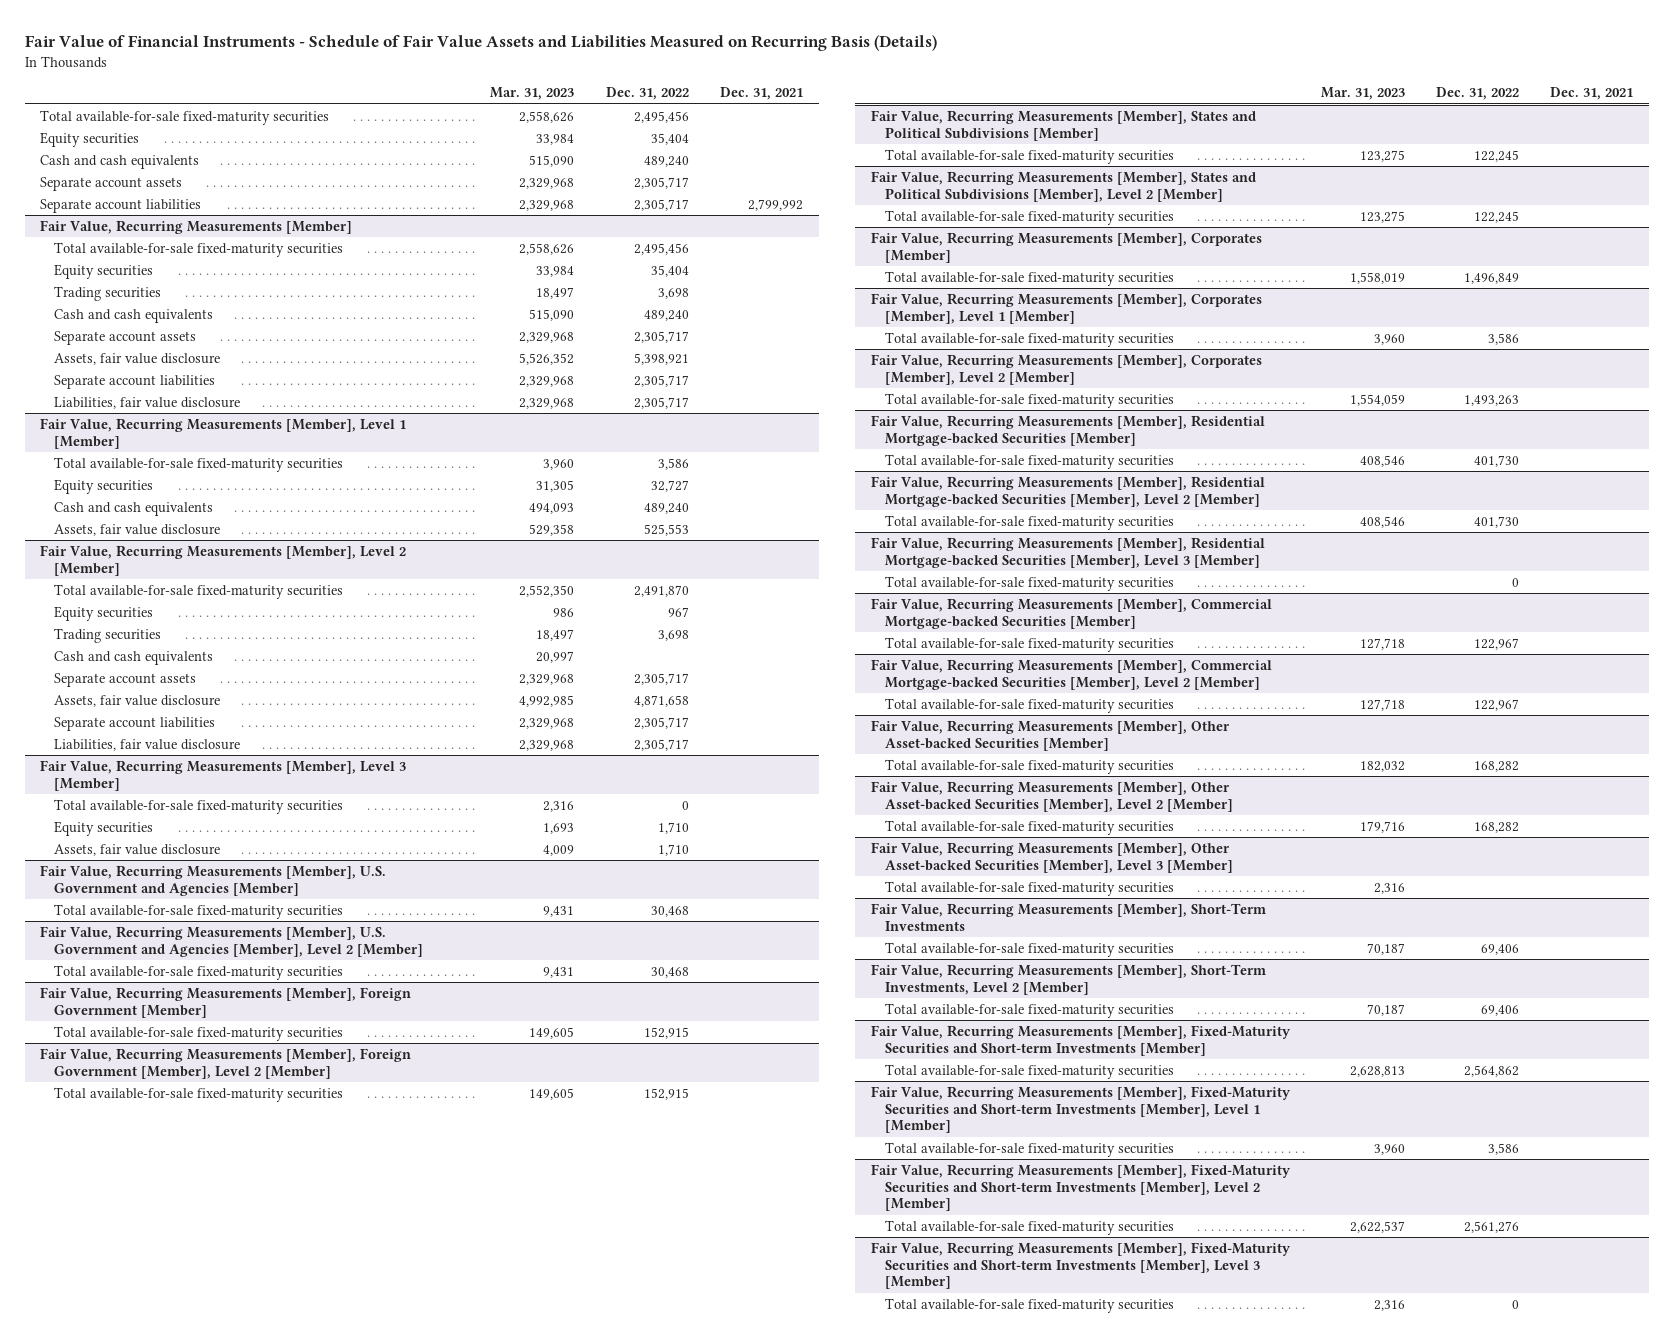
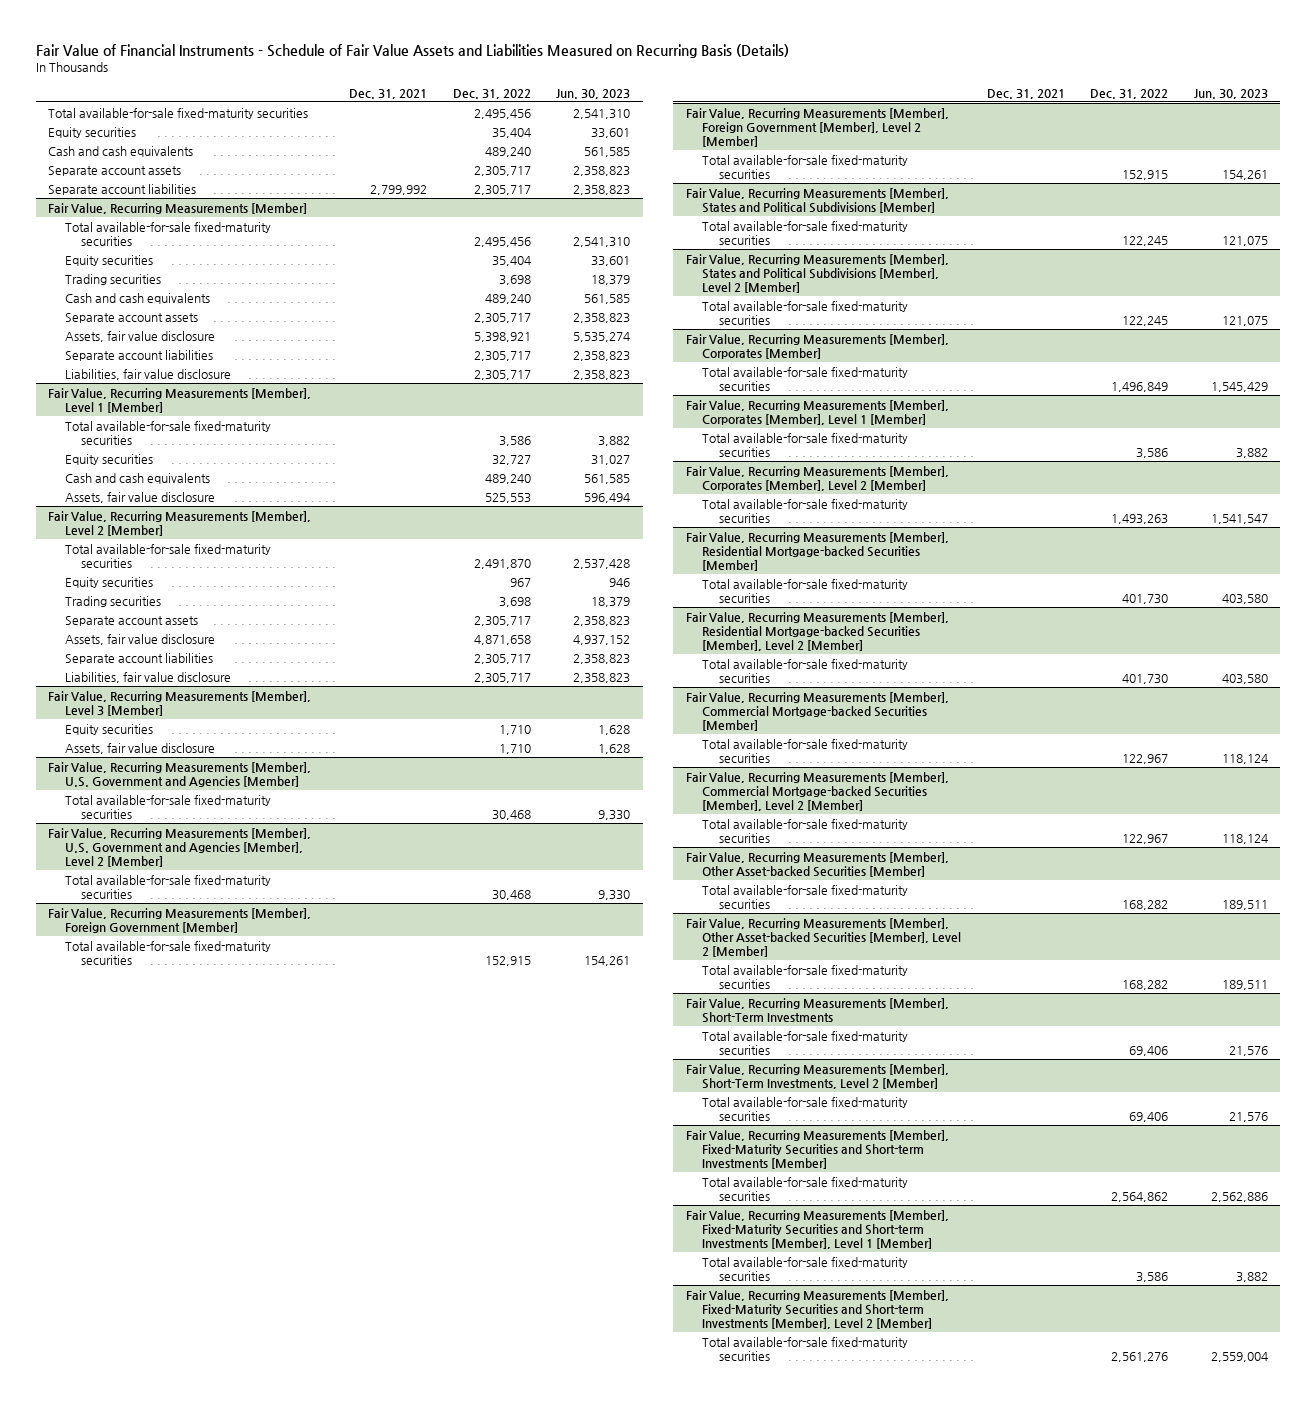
[490,87,575,101] Mar. 31, 2023 -> none
none -> [556,88,631,99] Jun. 30, 2023
[54,650,214,665] Cash and cash equivalents -> none
[54,798,344,814] Total available-for-sale fixed-maturity securities -> none
[870,536,1265,568] Fair Value, Recurring Measurements [Member], Residential Mortgage-backed Securities [Member], Level 3 [Member] -> none
[884,575,1174,591] Total available-for-sale fixed-maturity securities -> none
[870,841,1233,873] Fair Value, Recurring Measurements [Member], Other Asset-backed Securities [Member], Level 3 [Member] -> none
[884,880,1174,896] Total available-for-sale fixed-maturity securities -> none
[870,1241,1291,1290] Fair Value, Recurring Measurements [Member], Fixed-Maturity Securities and Short-term Investments [Member], Level 3 [Member] -> none
[884,1297,1174,1313] Total available-for-sale fixed-maturity securities -> none

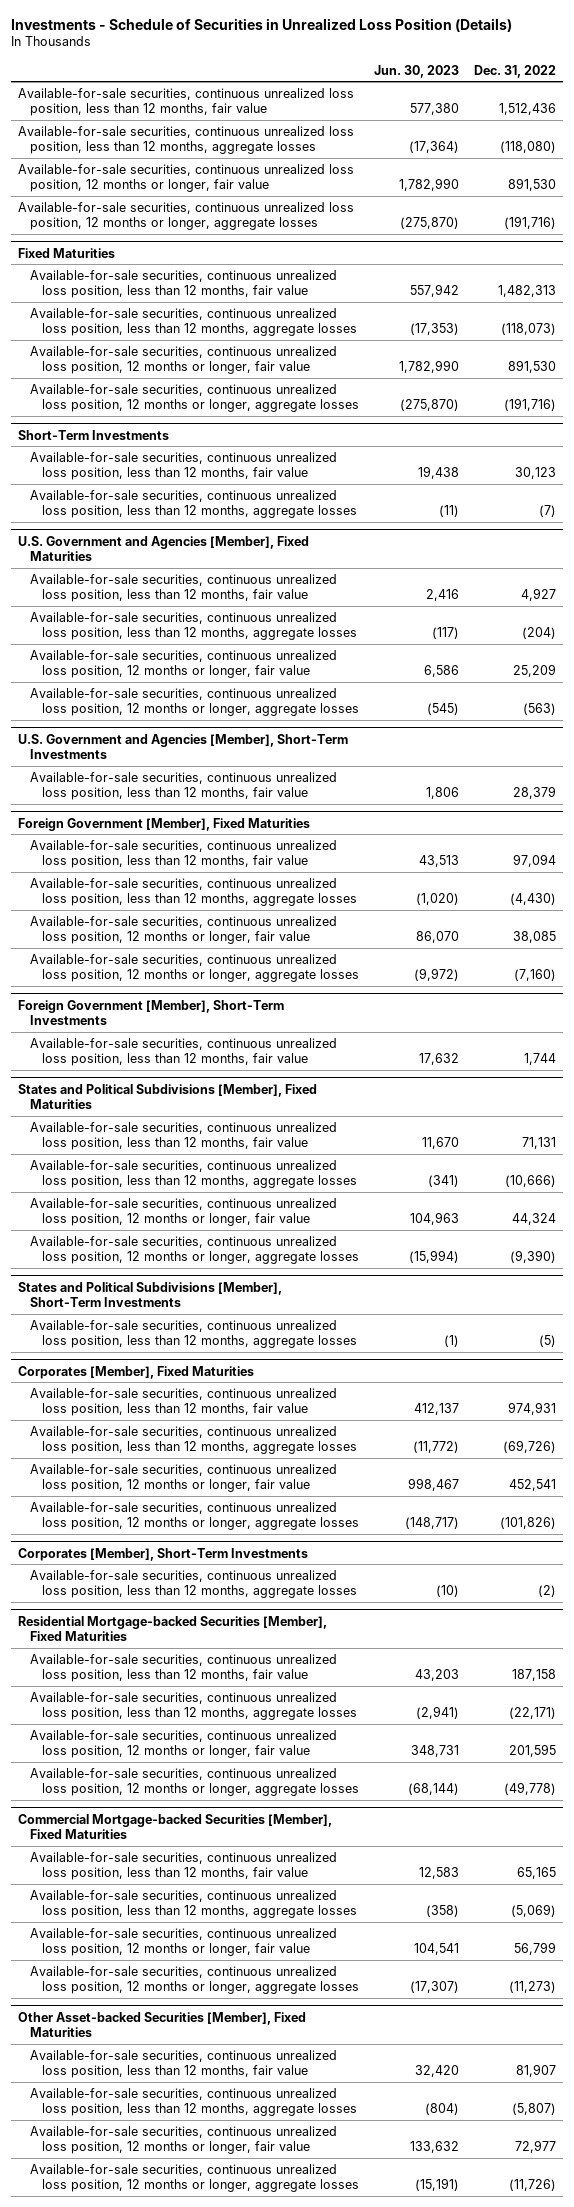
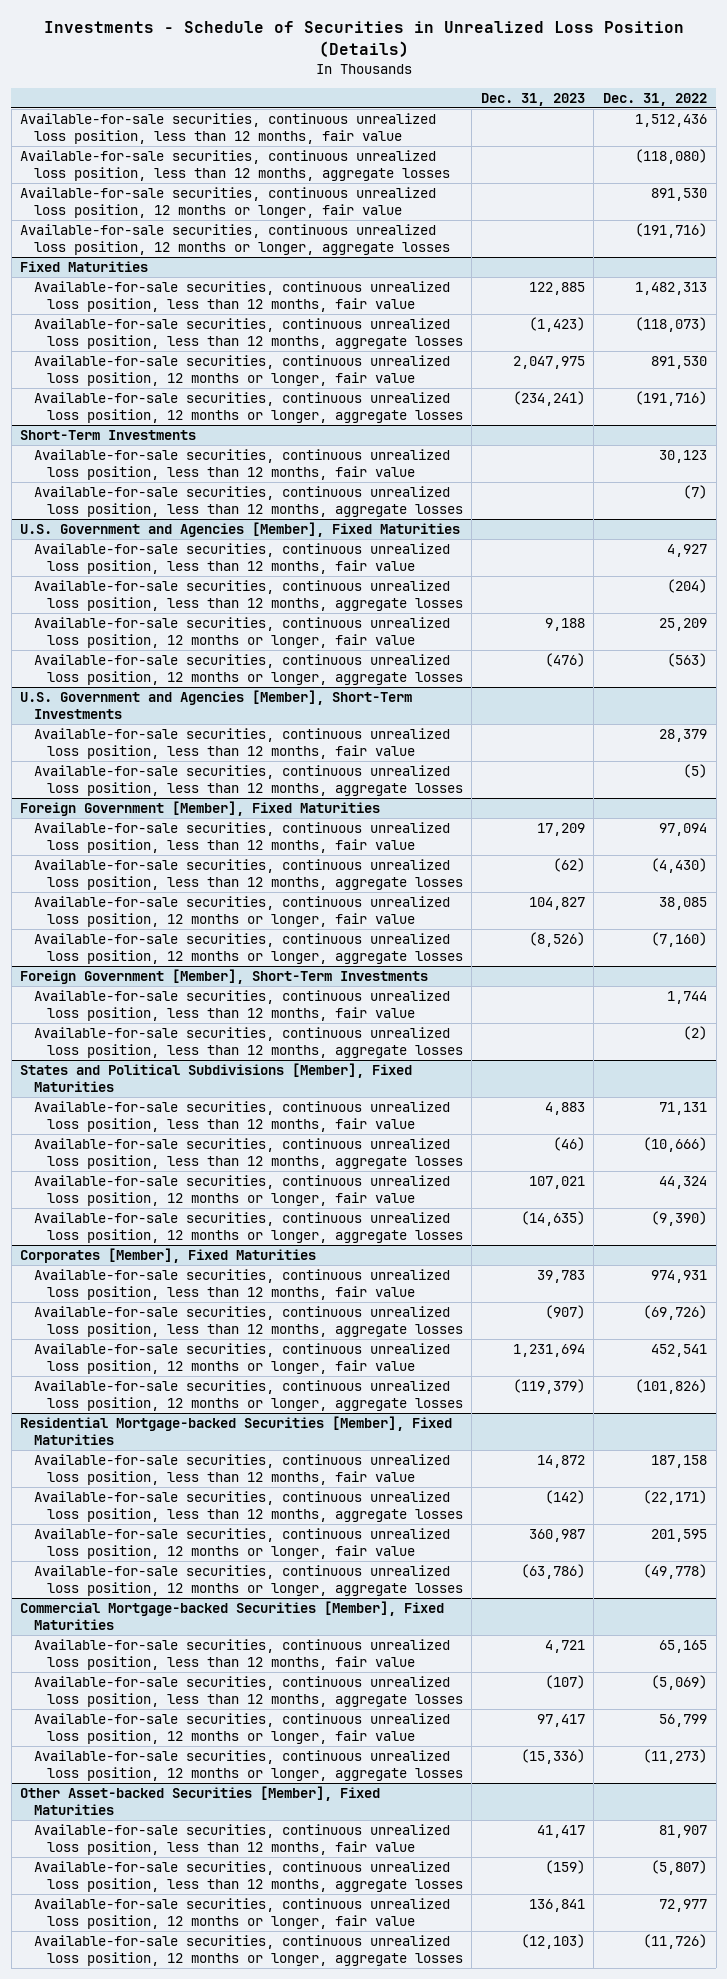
[374,64,460,78] Jun. 30, 2023 -> none
none -> [480,92,585,106] Dec. 31, 2023
none -> [33,765,463,796] Available-for-sale securities, continuous unrealized loss position, less than 12 months, aggregate losses
none -> [33,1027,463,1058] Available-for-sale securities, continuous unrealized loss position, less than 12 months, aggregate losses
[18,1281,283,1308] States and Political Subdivisions [Member], Short-Term Investments -> none
[30,1319,358,1349] Available-for-sale securities, continuous unrealized loss position, less than 12 months, aggregate losses -> none
[18,1547,309,1561] Corporates [Member], Short-Term Investments -> none
[30,1569,358,1599] Available-for-sale securities, continuous unrealized loss position, less than 12 months, aggregate losses -> none

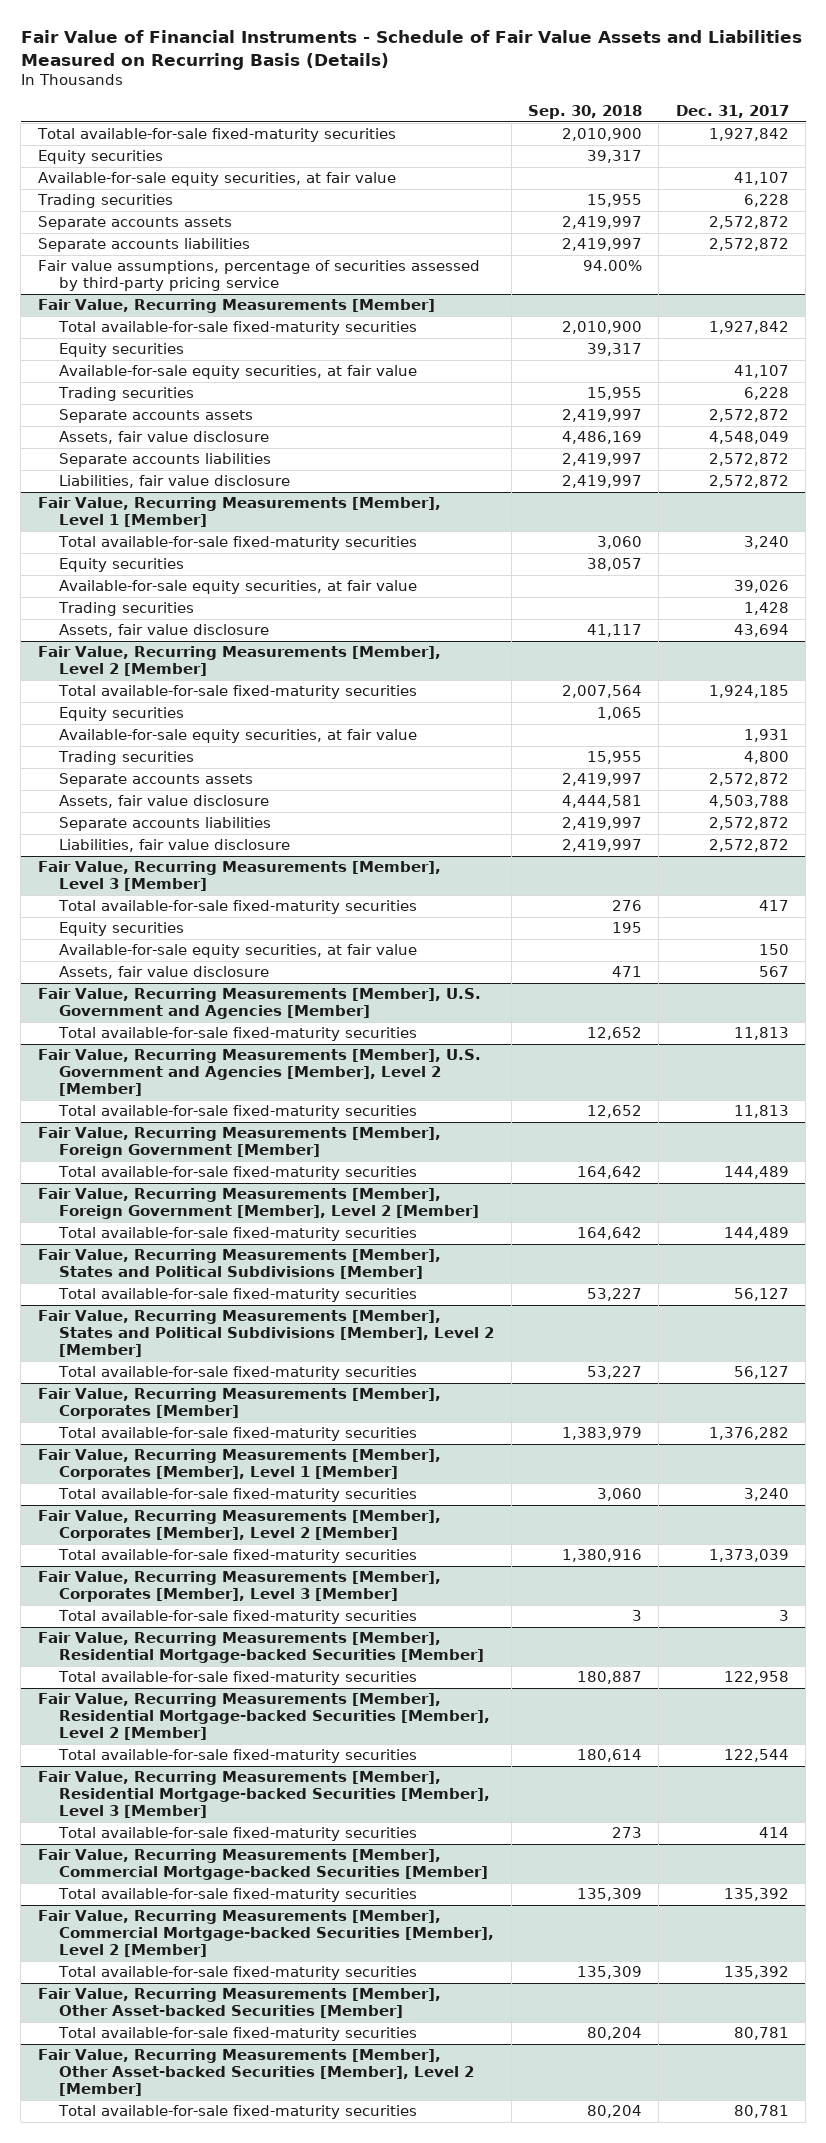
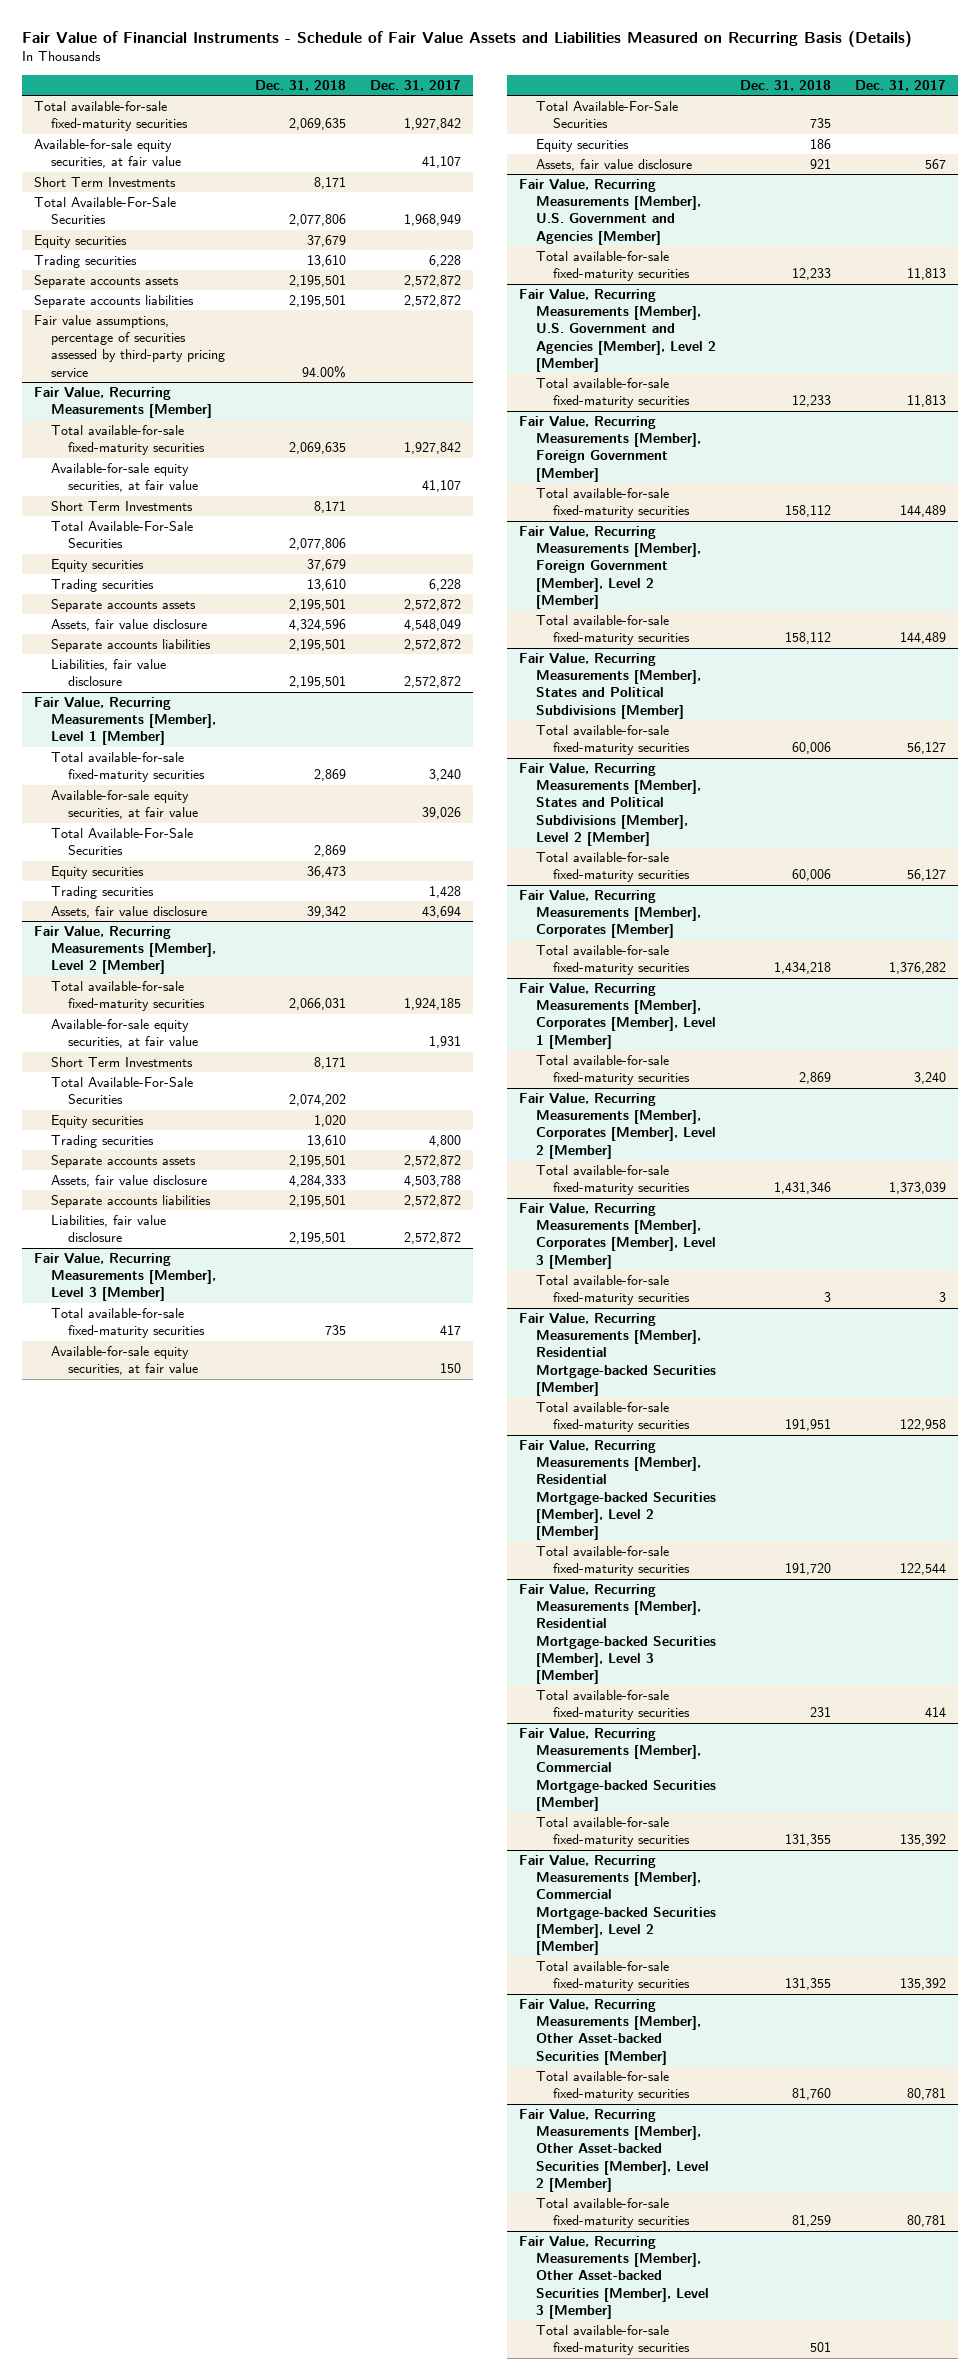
[528,105,643,120] Sep. 30, 2018 -> none
none -> [255,79,347,91] Dec. 31, 2018
none -> [34,176,177,187] Short Term Investments
none -> [34,196,177,225] Total Available-For-Sale Securities
[37,150,163,165] Equity securities -> [34,234,128,248] Equity securities
none -> [51,500,194,511] Short Term Investments
none -> [51,520,194,549] Total Available-For-Sale Securities
[59,343,185,358] Equity securities -> [51,558,145,572] Equity securities
none -> [51,827,194,856] Total Available-For-Sale Securities
[59,558,185,573] Equity securities -> [51,865,145,879] Equity securities
none -> [51,1056,194,1067] Short Term Investments
none -> [51,1076,194,1105] Total Available-For-Sale Securities
[59,707,185,722] Equity securities -> [51,1114,145,1128] Equity securities
none -> [536,100,679,129] Total Available-For-Sale Securities
[59,922,185,937] Equity securities -> [536,138,630,152] Equity securities
none -> [519,2235,710,2319] Fair Value, Recurring Measurements [Member], Other Asset-backed Securities [Member], Level 3 [Member]
none -> [536,2324,691,2356] Total available-for-sale fixed-maturity securities

